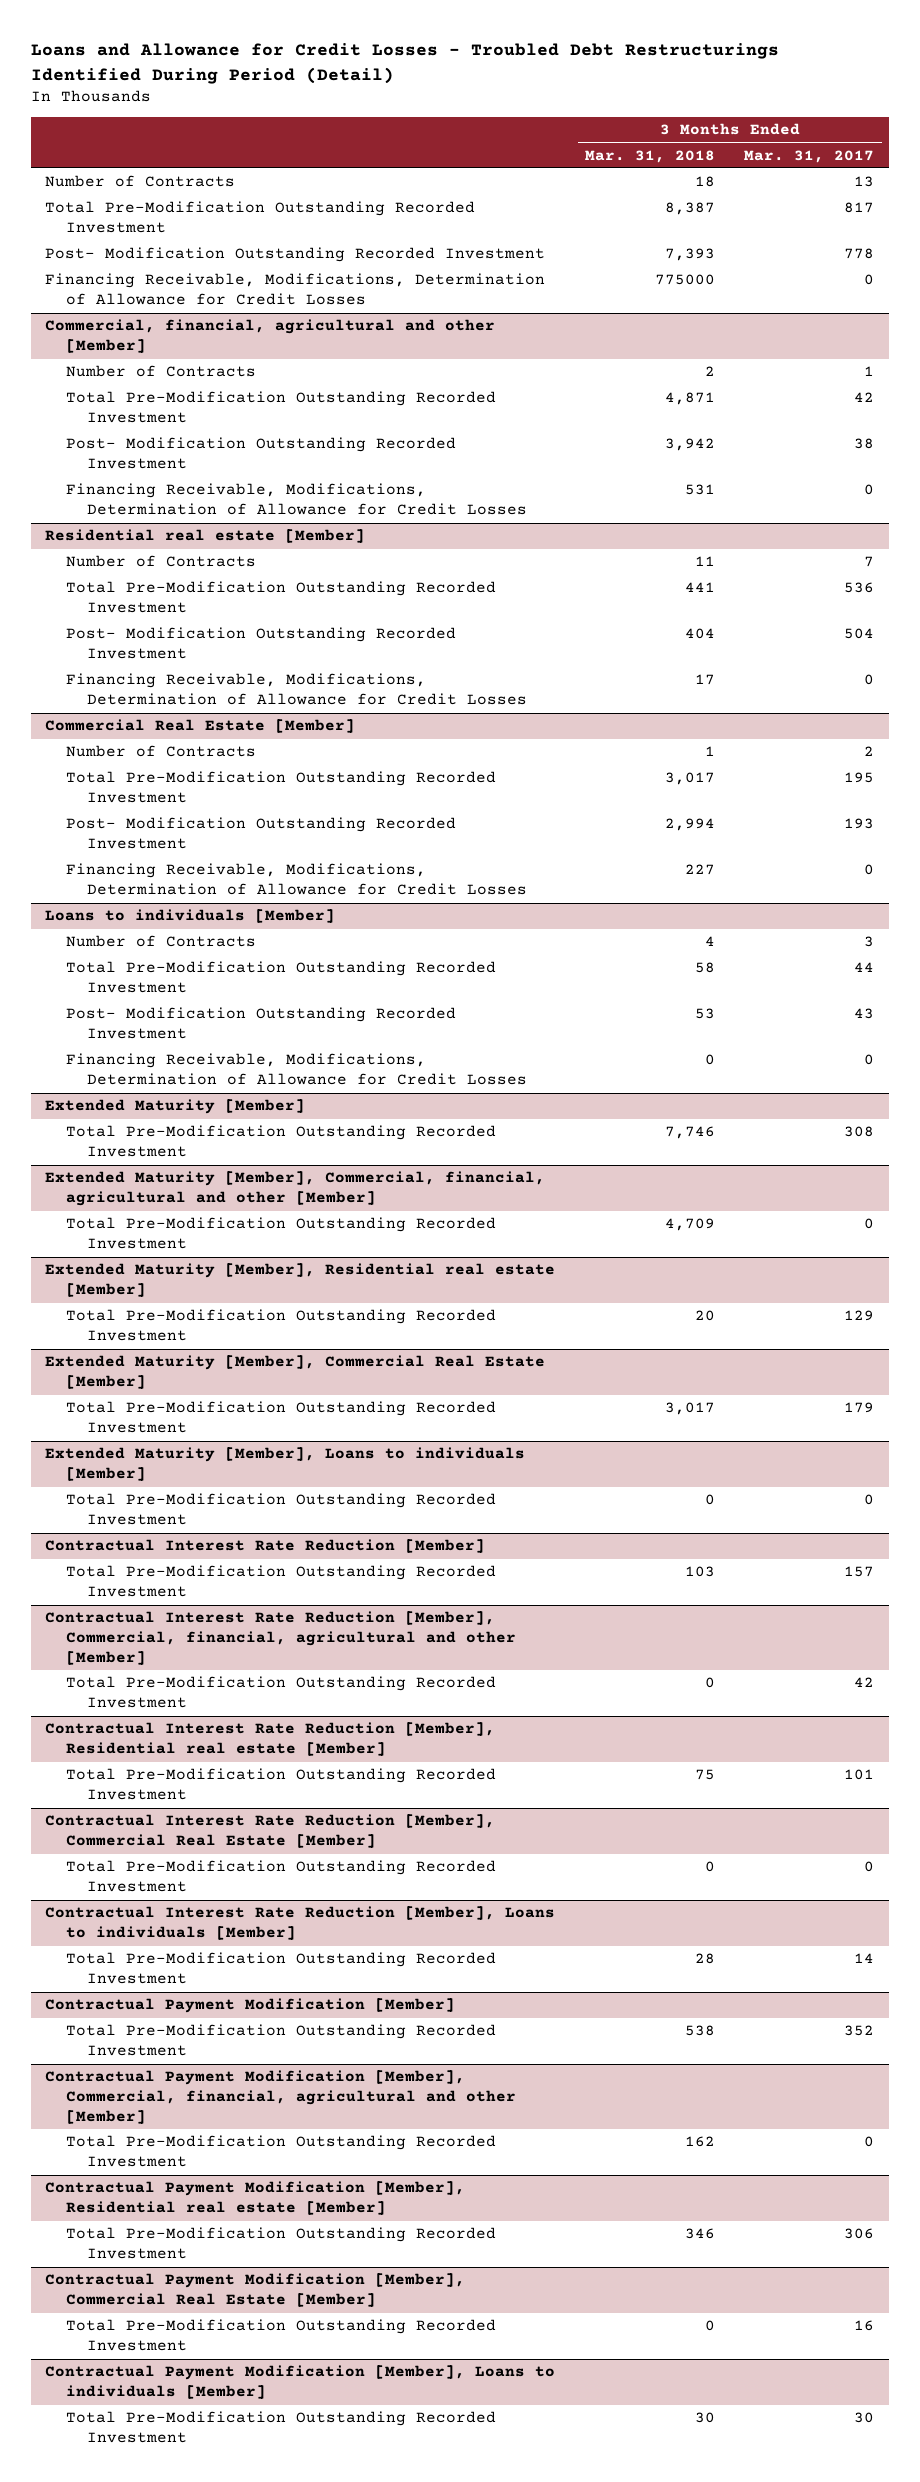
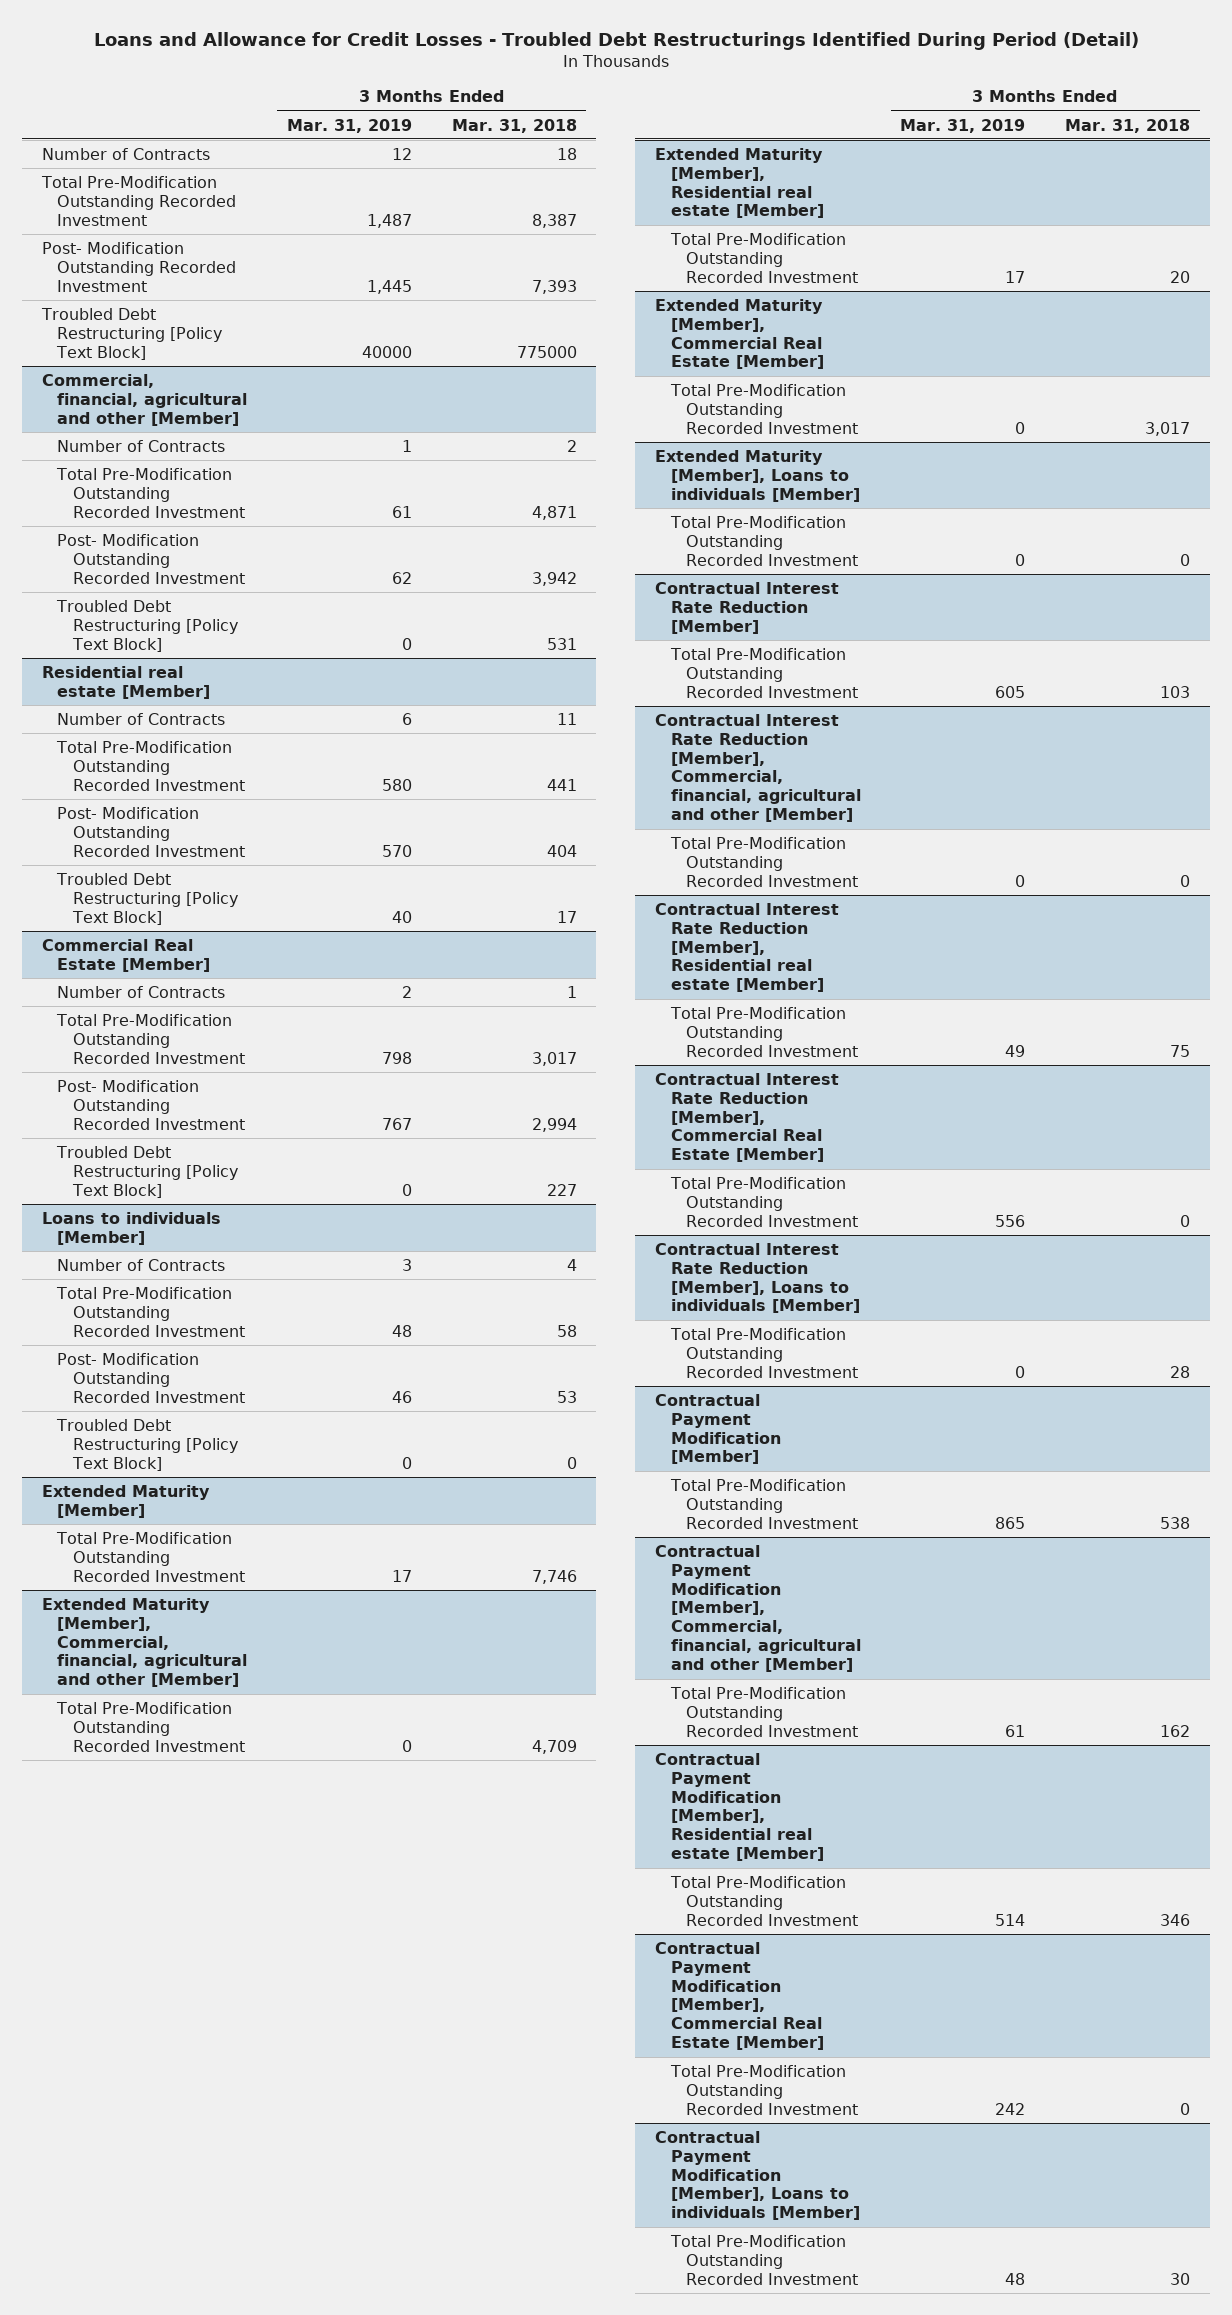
[744,149,875,163] Mar. 31, 2017 -> none
none -> [286,118,412,133] Mar. 31, 2019
[45,273,546,306] Financing Receivable, Modifications, Determination of Allowance for Credit Losses -> [40,307,223,360] Troubled Debt Restructuring [Policy Text Block]
[66,483,527,516] Financing Receivable, Modifications, Determination of Allowance for Credit Losses -> [56,599,238,652] Troubled Debt Restructuring [Policy Text Block]
[66,673,527,706] Financing Receivable, Modifications, Determination of Allowance for Credit Losses -> none
none -> [56,872,238,925] Troubled Debt Restructuring [Policy Text Block]
[66,863,527,896] Financing Receivable, Modifications, Determination of Allowance for Credit Losses -> [56,1145,238,1198] Troubled Debt Restructuring [Policy Text Block]
[66,1053,527,1086] Financing Receivable, Modifications, Determination of Allowance for Credit Losses -> none
none -> [56,1418,238,1471] Troubled Debt Restructuring [Policy Text Block]

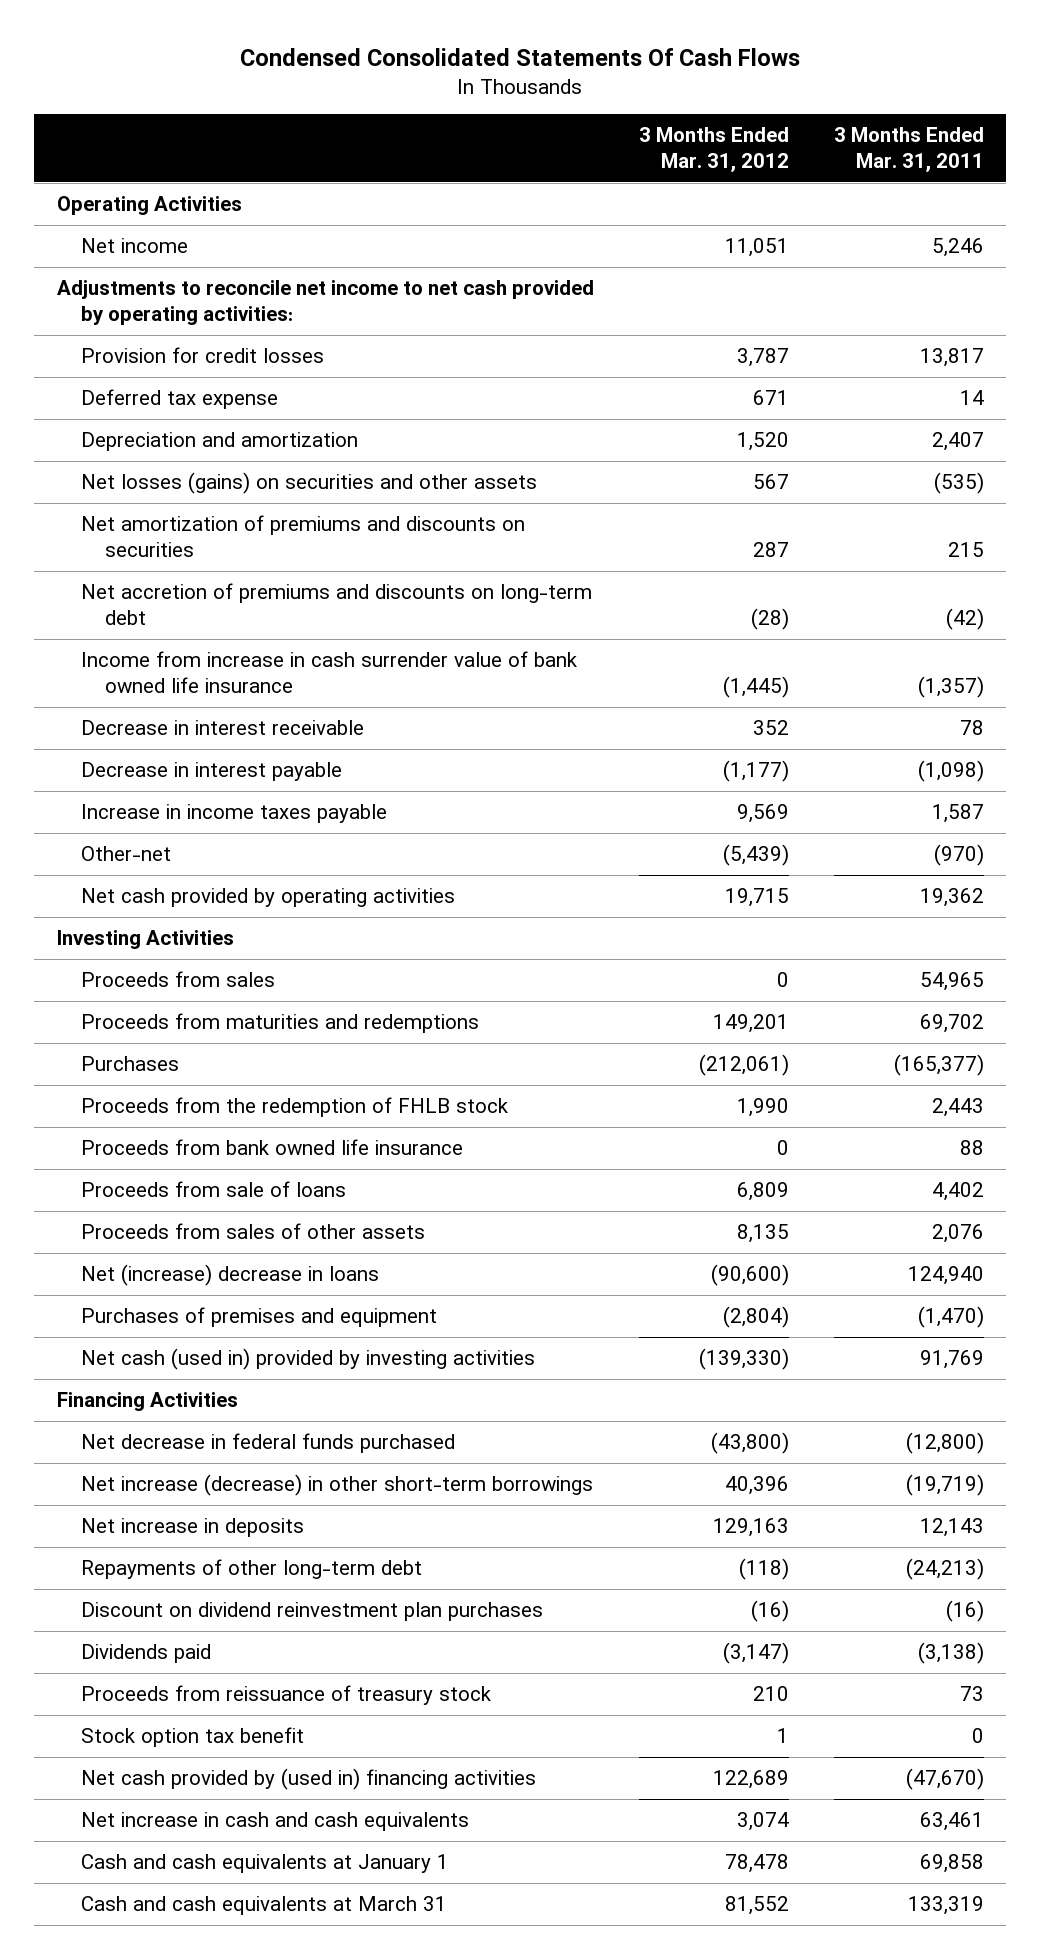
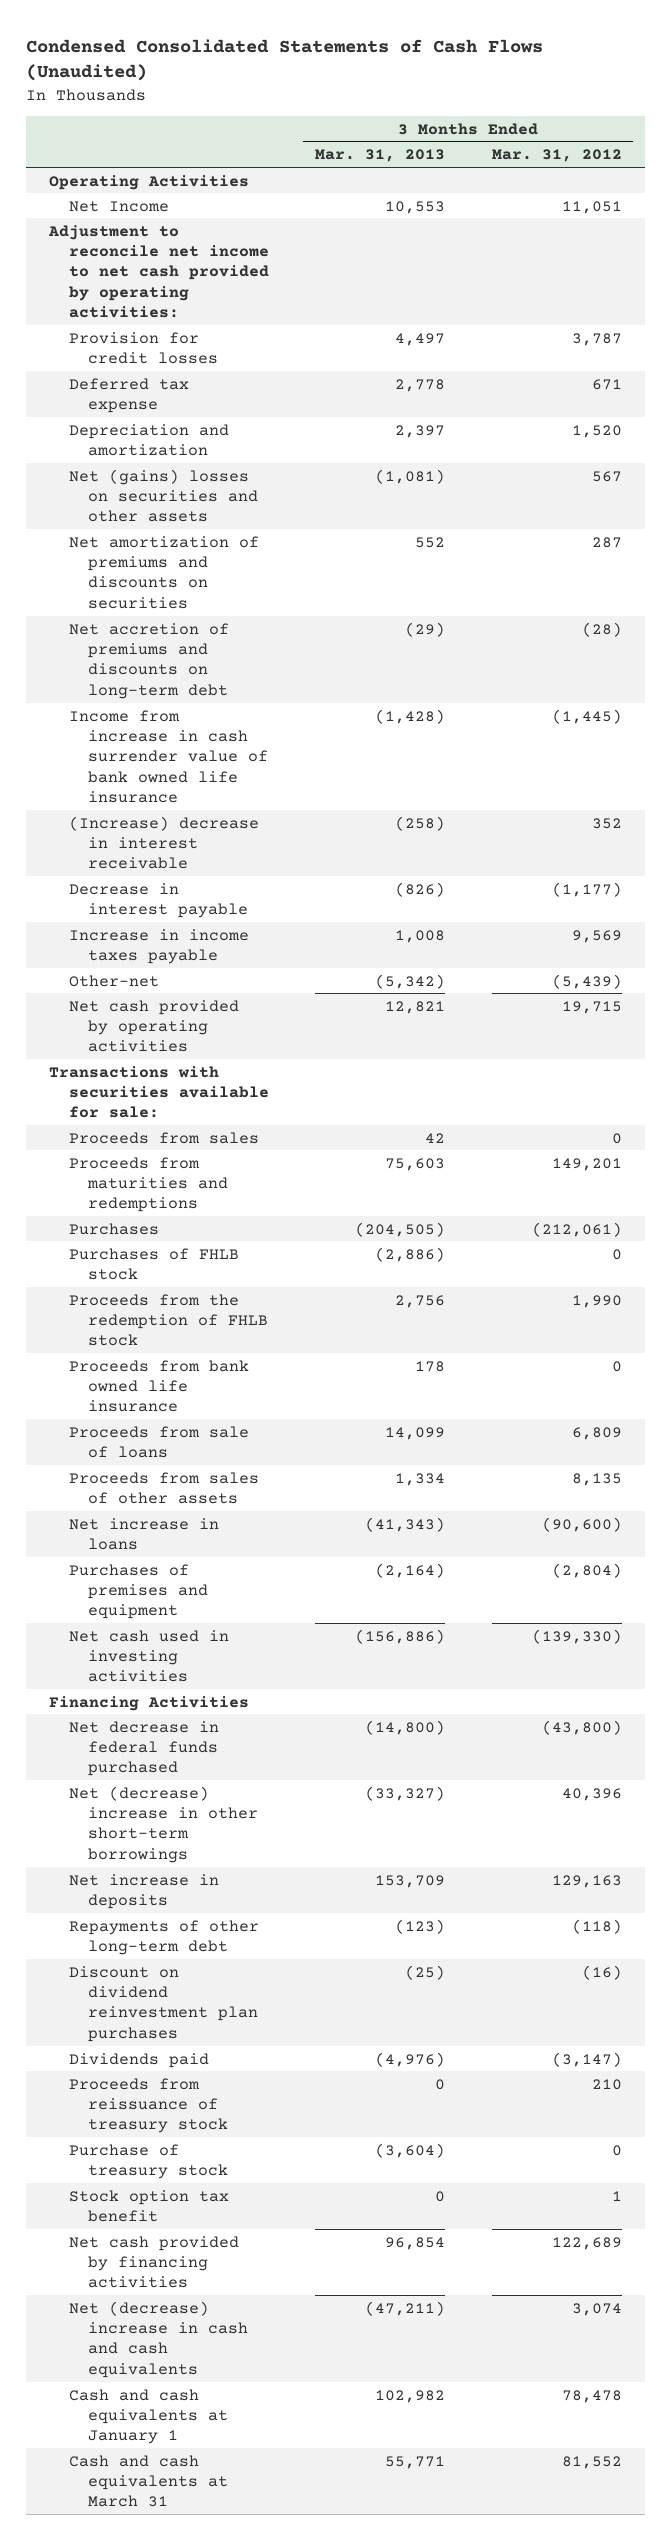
[240,47,801,66] Condensed Consolidated Statements Of Cash Flows -> [25,38,543,82] Condensed Consolidated Statements of Cash Flows (Unaudited)
[833,127,984,173] 3 Months Ended Mar. 31, 2011 -> none
none -> [315,149,446,163] Mar. 31, 2013
[80,238,188,254] Net income -> [68,200,169,212] Net Income
[56,280,594,326] Adjustments to reconcile net income to net cash provided by operating activities: -> [48,224,269,319] Adjustment to reconcile net income to net cash provided by operating activities:
[80,472,537,495] Net losses (gains) on securities and other assets -> [68,468,258,523] Net (gains) losses on securities and other assets
[80,720,364,736] Decrease in interest receivable -> [68,815,259,870] (Increase) decrease in interest receivable
[56,930,234,950] Investing Activities -> none
none -> [49,1065,269,1119] Transactions with securities available for sale:
none -> [68,1247,239,1281] Purchases of FHLB stock
[80,1264,379,1287] Net (increase) decrease in loans -> [68,1517,219,1551] Net increase in loans
[80,1348,535,1371] Net cash (used in) provided by investing activities -> [68,1629,229,1683] Net cash used in investing activities
[80,1474,593,1497] Net increase (decrease) in other short-term borrowings -> [68,1785,258,1863] Net (decrease) increase in other short-term borrowings
none -> [68,2143,228,2180] Purchase of treasury stock
[80,1768,536,1791] Net cash provided by (used in) financing activities -> [68,2235,239,2289] Net cash provided by financing activities
[80,1812,469,1832] Net increase in cash and cash equivalents -> [68,2300,248,2378] Net (decrease) increase in cash and cash equivalents

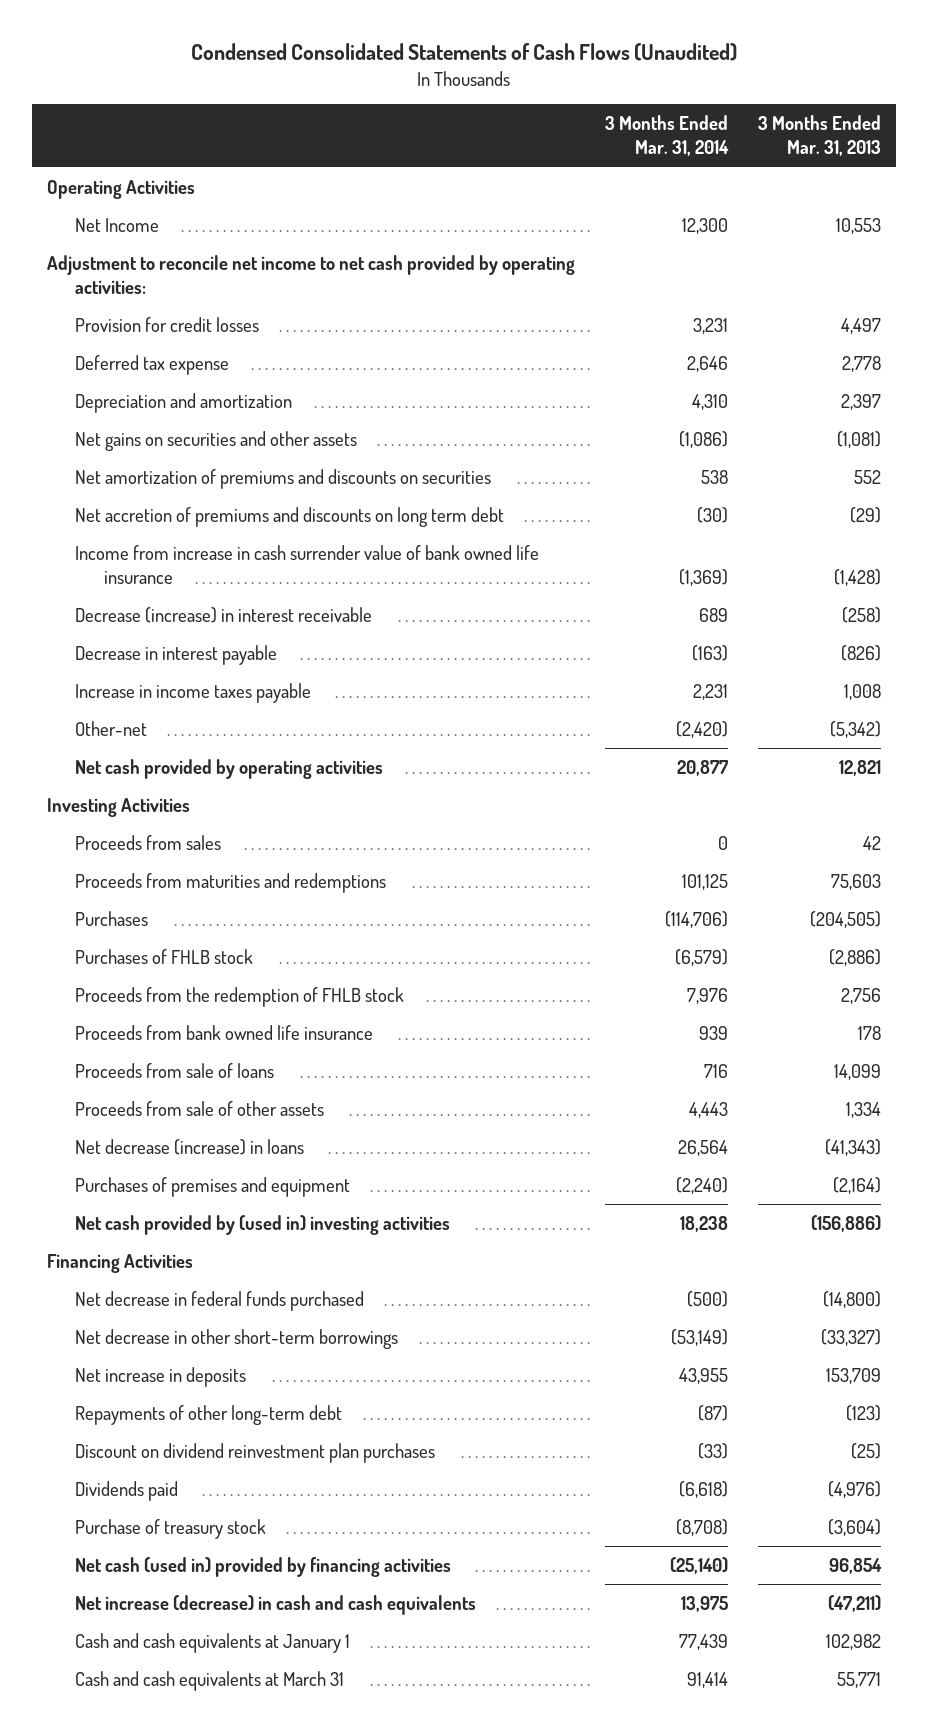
[491,149,622,163] Mar. 31, 2012 -> none
none -> [604,115,729,157] 3 Months Ended Mar. 31, 2014
[68,468,258,523] Net (gains) losses on securities and other assets -> [75,431,358,452] Net gains on securities and other assets
[68,622,229,699] Net accretion of premiums and discounts on long-term debt -> [75,507,505,528] Net accretion of premiums and discounts on long term debt
[68,815,259,870] (Increase) decrease in interest receivable -> [75,607,373,624] Decrease (increase) in interest receivable
[49,1065,269,1119] Transactions with securities available for sale: -> none
none -> [46,798,190,818] Investing Activities
[68,1471,259,1505] Proceeds from sales of other assets -> [75,1101,325,1117] Proceeds from sale of other assets
[68,1517,219,1551] Net increase in loans -> [75,1139,305,1156] Net decrease (increase) in loans
[68,1629,229,1683] Net cash used in investing activities -> [75,1215,451,1236] Net cash provided by (used in) investing activities
[68,1785,258,1863] Net (decrease) increase in other short-term borrowings -> [75,1329,399,1350] Net decrease in other short-term borrowings
[68,2077,228,2134] Proceeds from reissuance of treasury stock -> none
[68,2189,229,2223] Stock option tax benefit -> none
[68,2235,239,2289] Net cash provided by financing activities -> [75,1557,452,1578] Net cash (used in) provided by financing activities
[68,2300,248,2378] Net (decrease) increase in cash and cash equivalents -> [75,1595,477,1616] Net increase (decrease) in cash and cash equivalents

